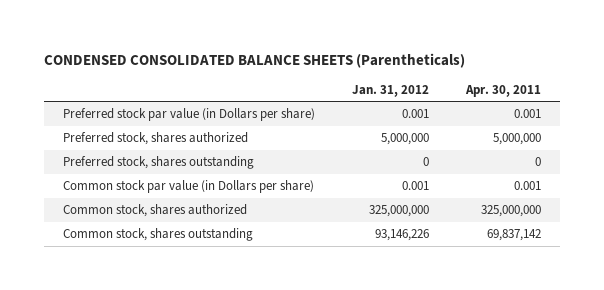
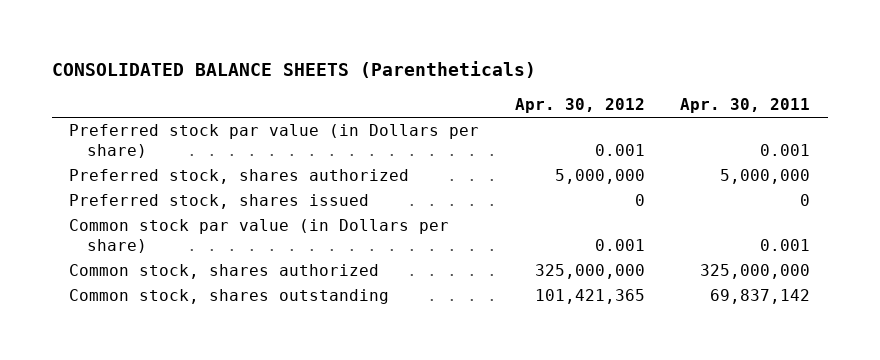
[44,52,466,68] CONDENSED CONSOLIDATED BALANCE SHEETS (Parentheticals) -> [51,61,536,79] CONSOLIDATED BALANCE SHEETS (Parentheticals)
[352,84,430,97] Jan. 31, 2012 -> none
none -> [514,98,645,114] Apr. 30, 2012
[62,156,254,170] Preferred stock, shares outstanding -> [69,194,370,210] Preferred stock, shares issued

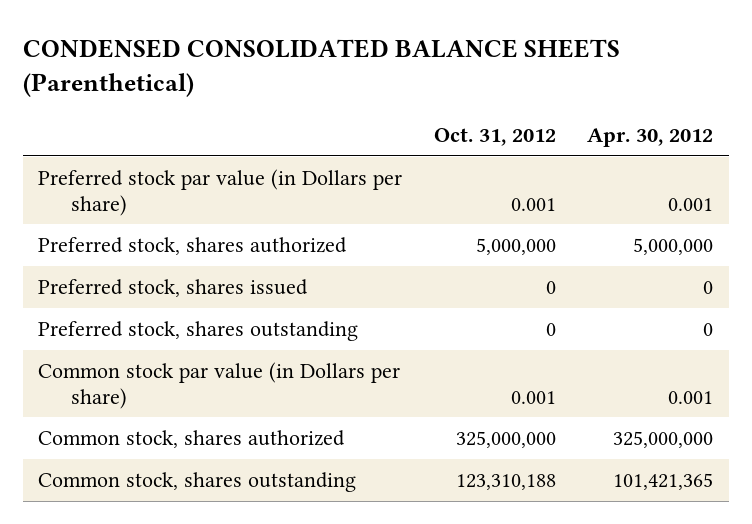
[51,61,536,79] CONSOLIDATED BALANCE SHEETS (Parentheticals) -> [22,39,620,98] CONDENSED CONSOLIDATED BALANCE SHEETS (Parenthetical)
[680,98,811,114] Apr. 30, 2011 -> none
none -> [433,127,556,146] Oct. 31, 2012
none -> [38,321,359,342] Preferred stock, shares outstanding

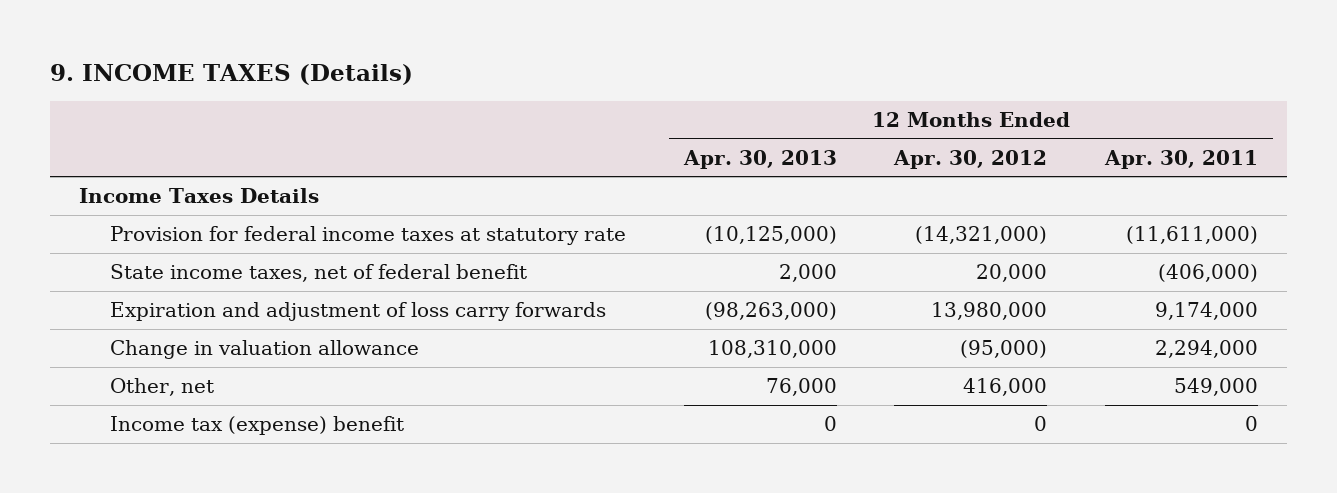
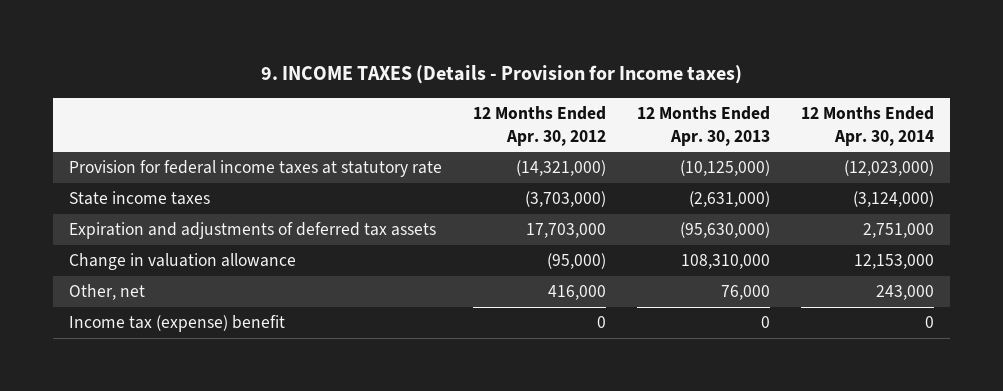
[50,63,414,85] 9. INCOME TAXES (Details) -> [260,65,742,85] 9. INCOME TAXES (Details - Provision for Income taxes)
[1104,149,1259,169] Apr. 30, 2011 -> none
none -> [801,106,935,146] 12 Months Ended Apr. 30, 2014
[78,188,319,204] Income Taxes Details -> none
[109,264,527,283] State income taxes, net of federal benefit -> [68,191,210,206] State income taxes
[778,264,837,283] 2,000 -> [689,191,771,208] (2,631,000)
[976,264,1048,283] 20,000 -> [525,191,607,208] (3,703,000)
[109,302,606,322] Expiration and adjustment of loss carry forwards -> [68,222,436,240] Expiration and adjustments of deferred tax assets
[704,302,837,321] (98,263,000) -> [680,222,771,239] (95,630,000)
[931,302,1048,321] 13,980,000 -> [526,223,607,239] 17,703,000

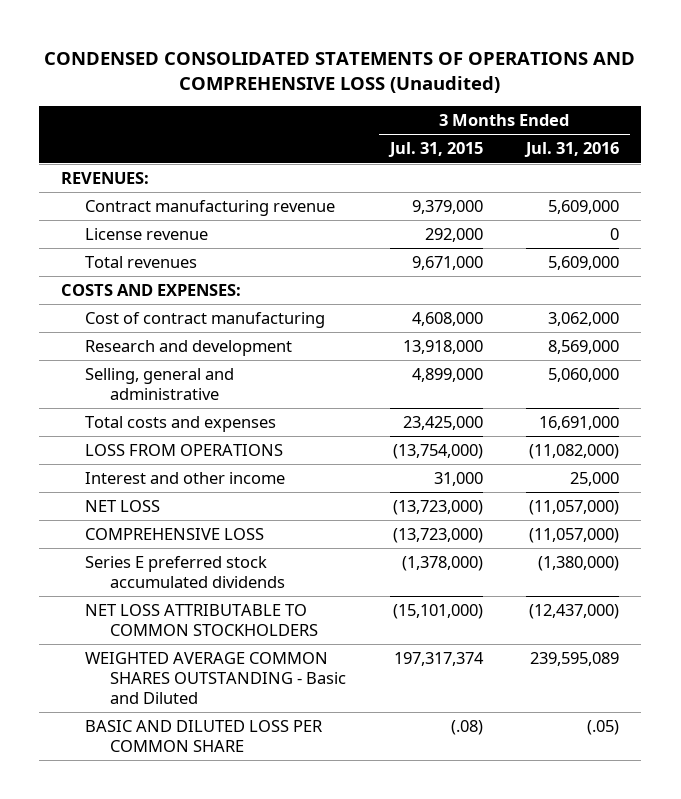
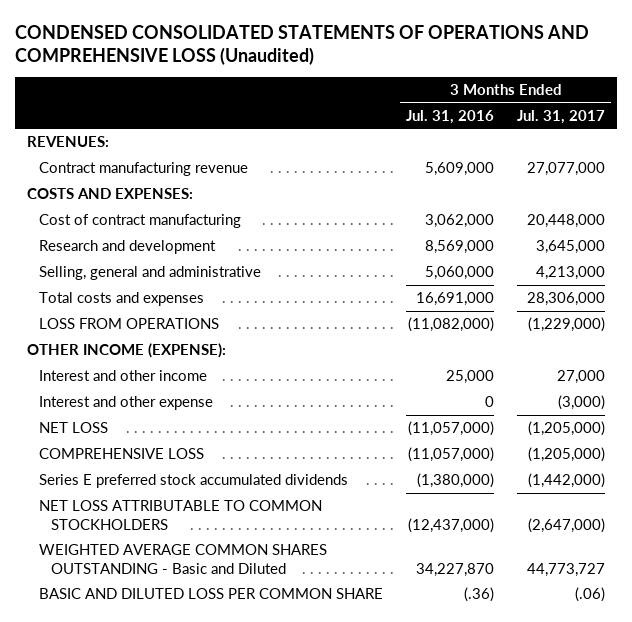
[387,142,483,158] Jul. 31, 2015 -> none
none -> [517,109,606,124] Jul. 31, 2017
[85,228,209,241] License revenue -> none
[85,256,198,269] Total revenues -> none
none -> [26,343,226,359] OTHER INCOME (EXPENSE):
none -> [38,396,213,411] Interest and other expense
[530,652,620,667] 239,595,089 -> [416,562,495,577] 34,227,870
[587,720,620,736] (.05) -> [464,587,495,603] (.36)

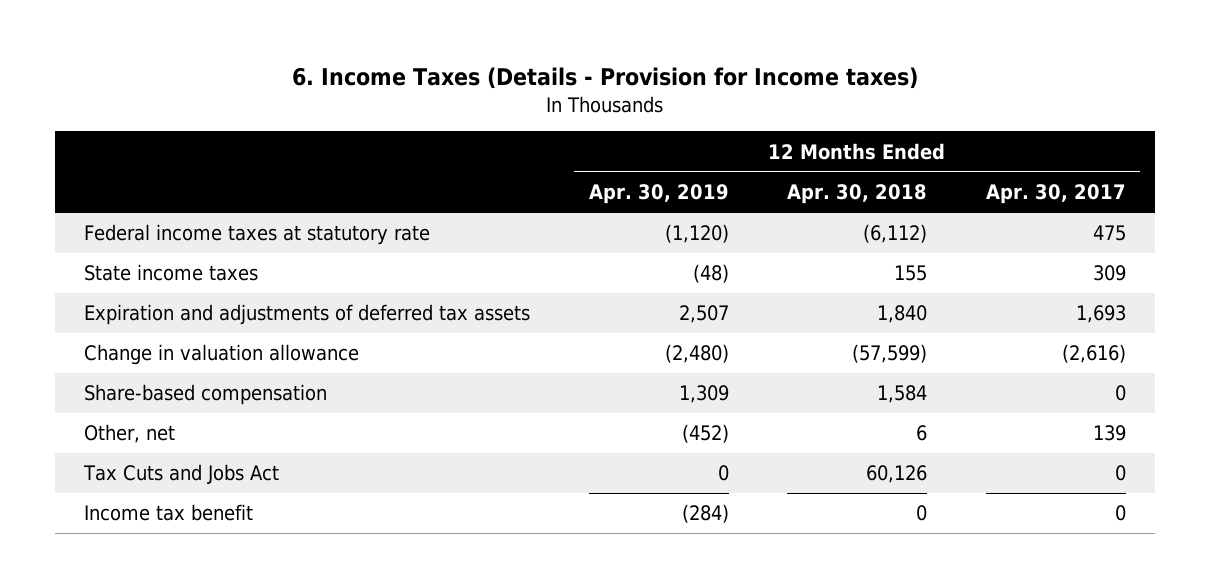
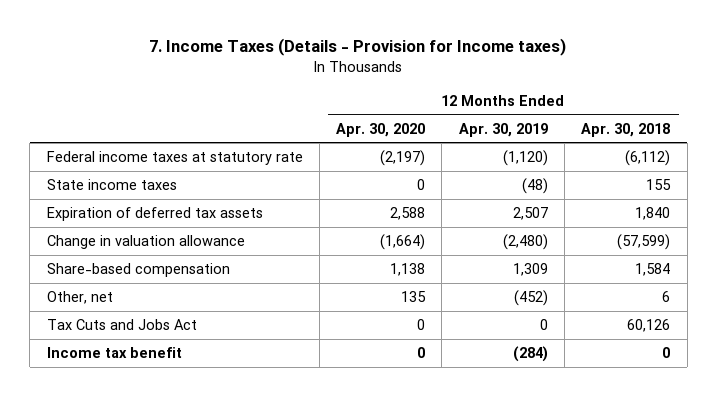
[291,67,918,90] 6. Income Taxes (Details - Provision for Income taxes) -> [149,38,567,57] 7. Income Taxes (Details - Provision for Income taxes)
[985,184,1126,205] Apr. 30, 2017 -> none
none -> [336,122,426,137] Apr. 30, 2020
[84,304,531,326] Expiration and adjustments of deferred tax assets -> [46,207,263,222] Expiration of deferred tax assets

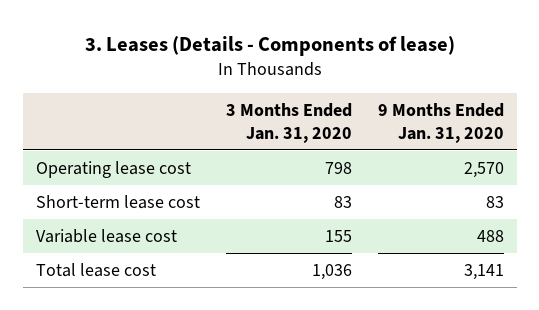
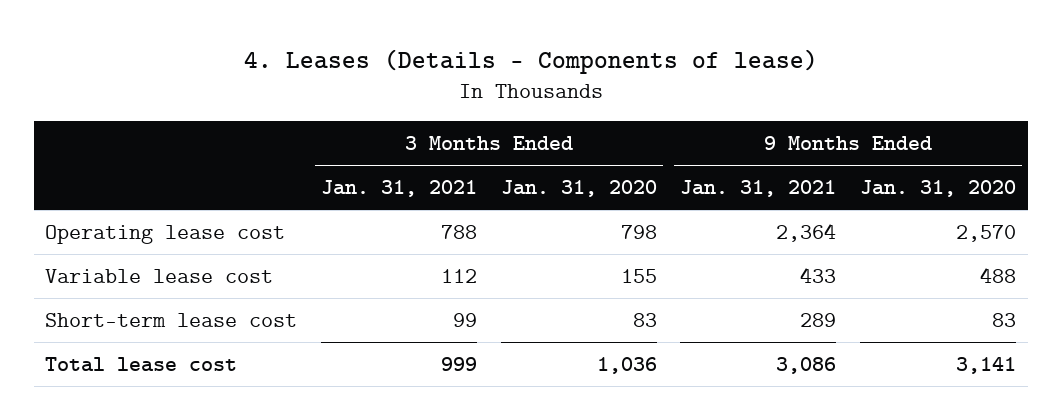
[84,35,455,56] 3. Leases (Details - Components of lease) -> [243,49,818,75] 4. Leases (Details - Components of lease)
none -> [321,180,478,198] Jan. 31, 2021
none -> [680,180,837,198] Jan. 31, 2021
[35,194,200,209] Short-term lease cost -> [45,312,298,327] Short-term lease cost

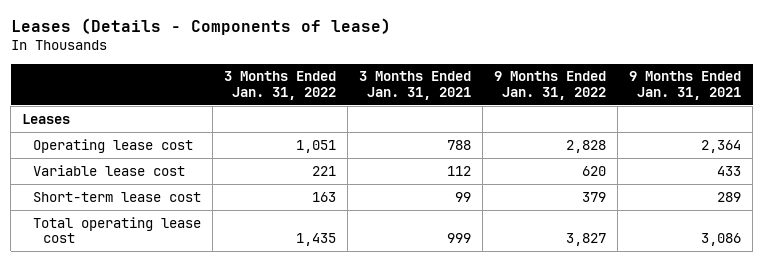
[243,49,818,75] 4. Leases (Details - Components of lease) -> [10,17,391,35] Leases (Details - Components of lease)
[500,180,657,198] Jan. 31, 2020 -> none
[859,180,1016,198] Jan. 31, 2020 -> none
none -> [223,71,336,100] 3 Months Ended Jan. 31, 2022
none -> [494,71,607,100] 9 Months Ended Jan. 31, 2022
none -> [22,113,71,124] Leases
[45,356,238,372] Total lease cost -> [32,216,201,244] Total operating lease cost

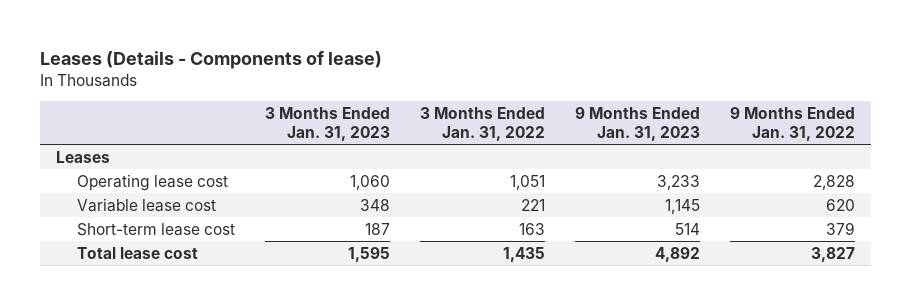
[359,71,472,100] 3 Months Ended Jan. 31, 2021 -> none
[629,71,742,100] 9 Months Ended Jan. 31, 2021 -> none
none -> [265,107,391,141] 3 Months Ended Jan. 31, 2023
none -> [575,107,701,141] 9 Months Ended Jan. 31, 2023
[32,216,201,244] Total operating lease cost -> [76,246,198,259] Total lease cost

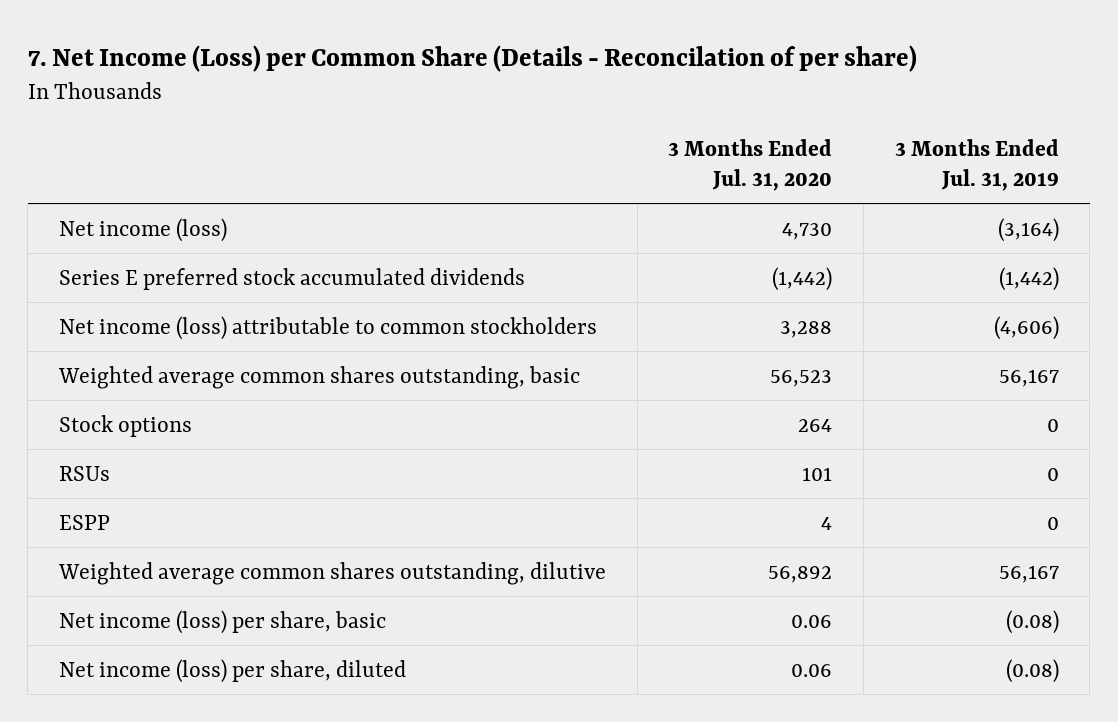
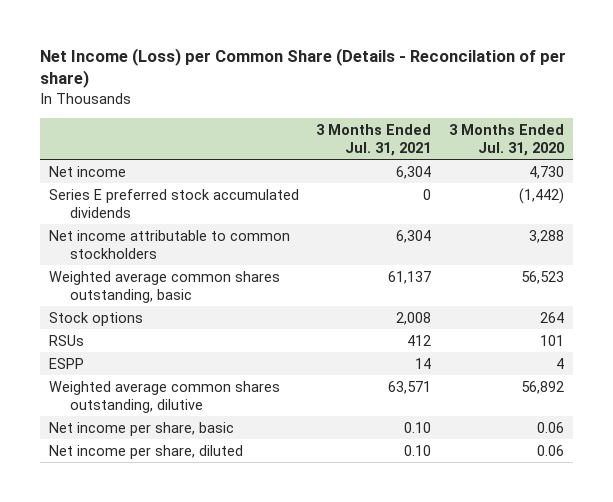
[27,45,917,73] 7. Net Income (Loss) per Common Share (Details - Reconcilation of per share) -> [39,47,566,89] Net Income (Loss) per Common Share (Details - Reconcilation of per share)
[894,138,1059,191] 3 Months Ended Jul. 31, 2019 -> none
none -> [316,123,432,156] 3 Months Ended Jul. 31, 2021
[59,217,228,242] Net income (loss) -> [48,165,126,177] Net income
[59,315,598,340] Net income (loss) attributable to common stockholders -> [48,229,290,259] Net income attributable to common stockholders
[59,609,387,634] Net income (loss) per share, basic -> [48,421,234,436] Net income per share, basic
[59,658,407,683] Net income (loss) per share, diluted -> [48,444,243,459] Net income per share, diluted

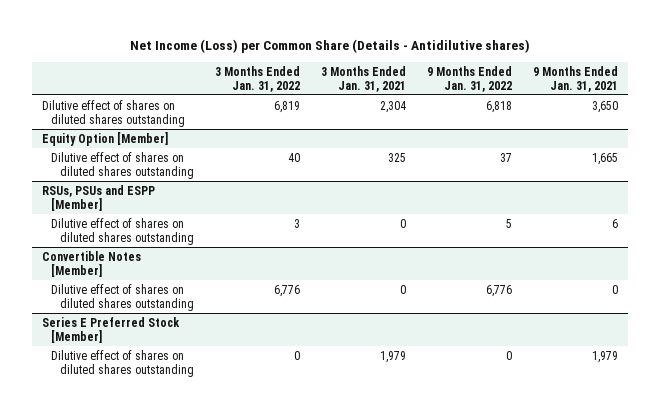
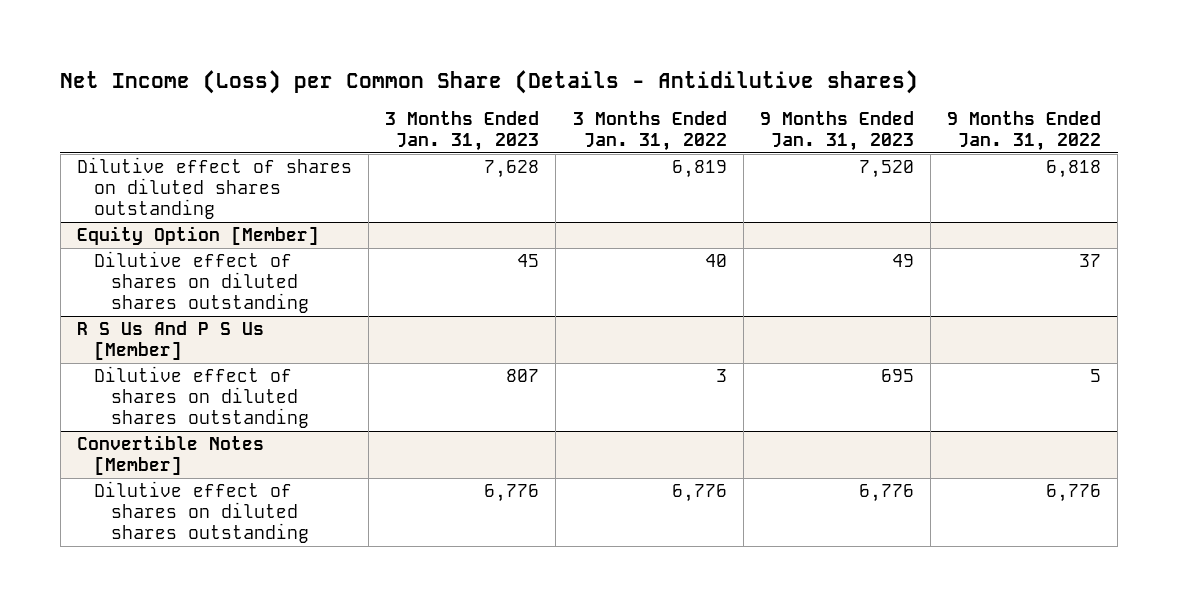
[321,65,407,92] 3 Months Ended Jan. 31, 2021 -> none
[532,65,618,92] 9 Months Ended Jan. 31, 2021 -> none
none -> [385,111,540,152] 3 Months Ended Jan. 31, 2023
none -> [759,111,914,152] 9 Months Ended Jan. 31, 2023
[42,184,156,211] RSUs, PSUs and ESPP [Member] -> none
none -> [76,321,264,361] R S Us And P S Us [Member]
[42,316,181,343] Series E Preferred Stock [Member] -> none
[51,349,195,377] Dilutive effect of shares on diluted shares outstanding -> none

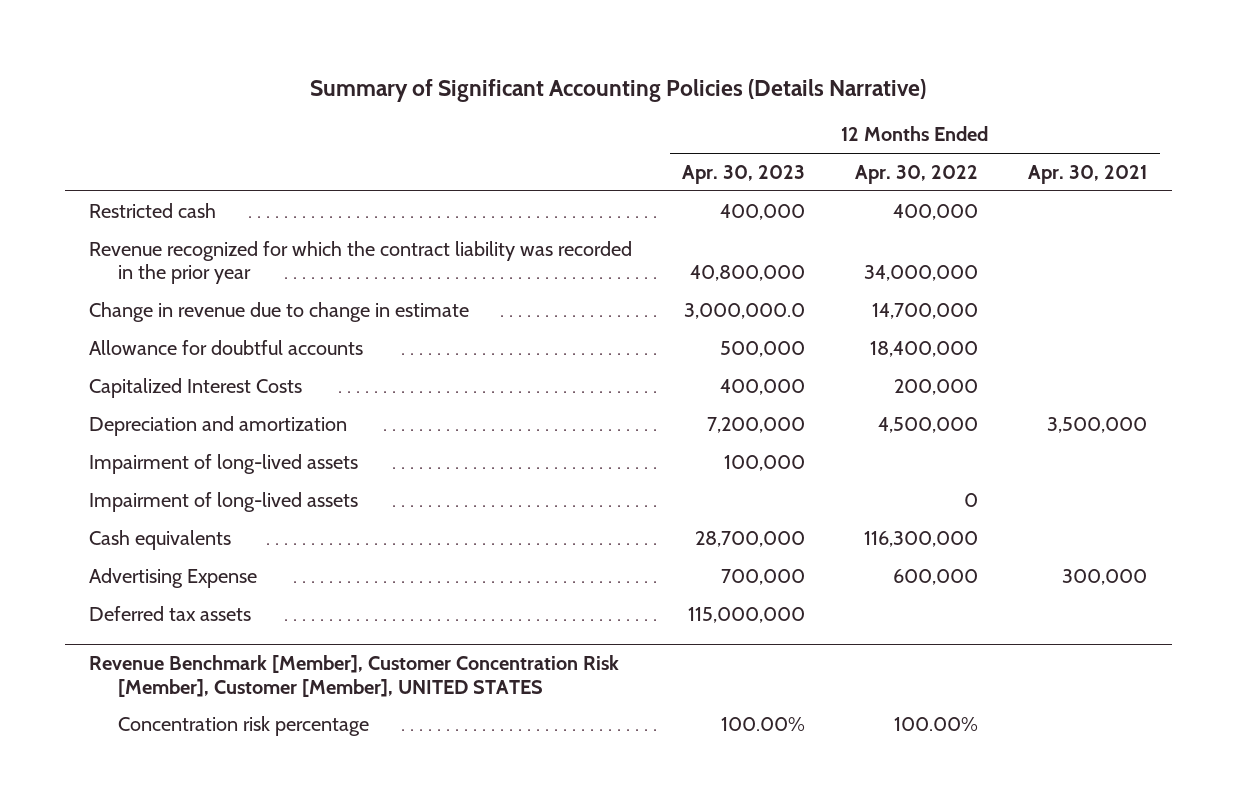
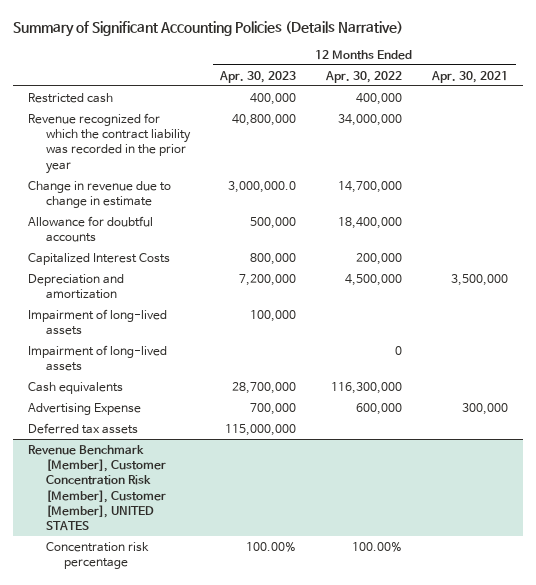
[720,378,806,395] 400,000 -> [250,252,297,265] 800,000

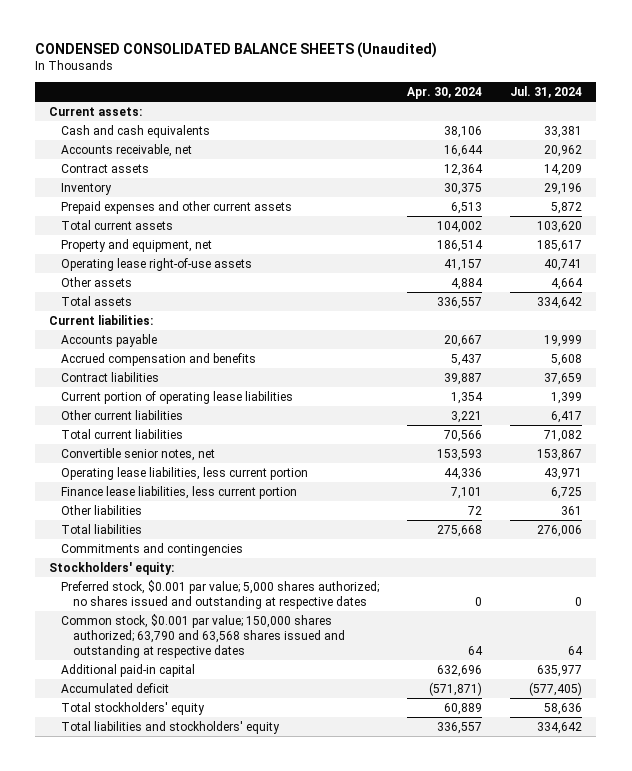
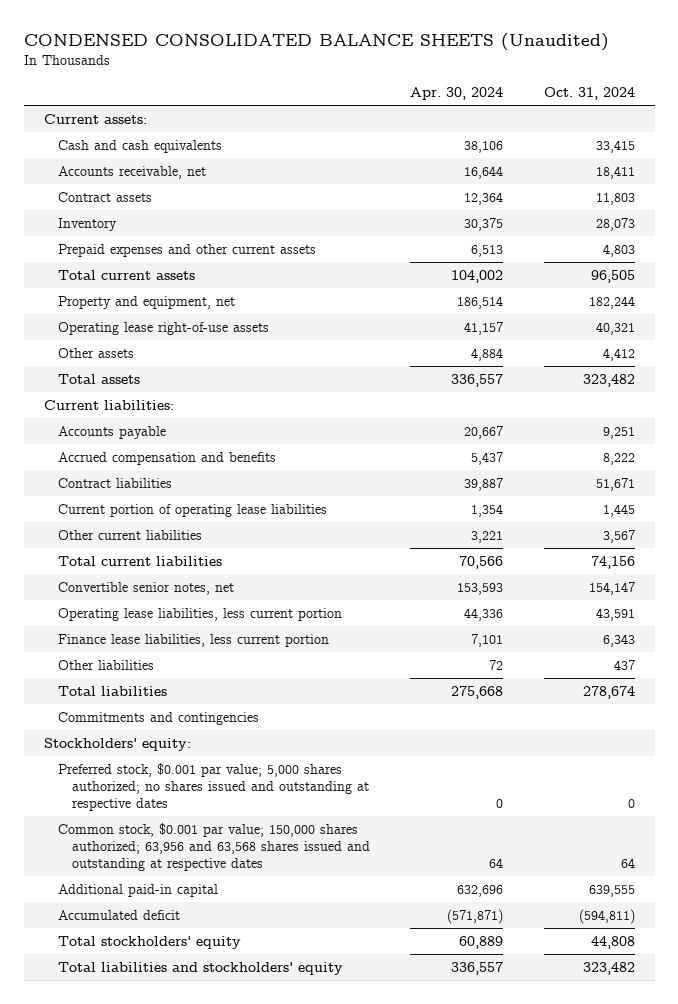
[510,85,583,98] Jul. 31, 2024 -> none
none -> [543,87,635,101] Oct. 31, 2024
[61,613,346,659] Common stock, $0.001 par value; 150,000 shares authorized; 63,790 and 63,568 shares issued and outstanding at respective dates -> [58,822,371,872] Common stock, $0.001 par value; 150,000 shares authorized; 63,956 and 63,568 shares issued and outstanding at respective dates

